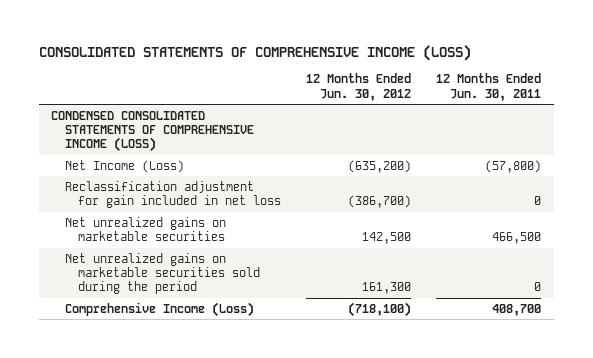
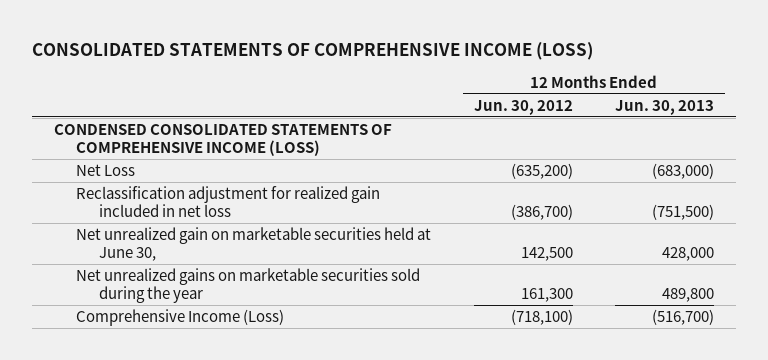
[436,73,542,101] 12 Months Ended Jun. 30, 2011 -> none
none -> [615,99,715,115] Jun. 30, 2013
[64,159,184,173] Net Income (Loss) -> [76,163,136,176] Net Loss
[64,180,282,209] Reclassification adjustment for gain included in net loss -> [76,185,381,217] Reclassification adjustment for realized gain included in net loss
[64,216,226,242] Net unrealized gains on marketable securities -> [76,226,432,261] Net unrealized gain on marketable securities held at June 30,
[64,252,261,295] Net unrealized gains on marketable securities sold during the period -> [76,267,421,303] Net unrealized gains on marketable securities sold during the year

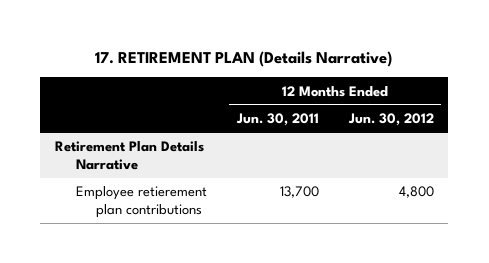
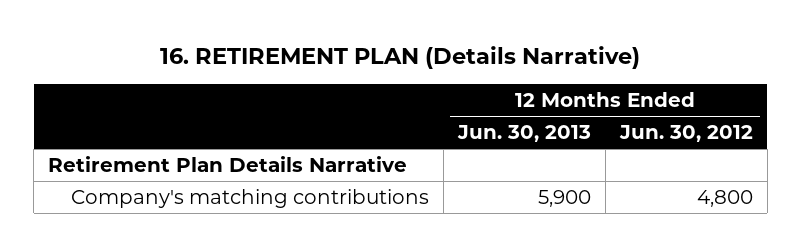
[95,50,393,67] 17. RETIREMENT PLAN (Details Narrative) -> [160,46,641,70] 16. RETIREMENT PLAN (Details Narrative)
[235,113,319,127] Jun. 30, 2011 -> none
none -> [456,125,591,143] Jun. 30, 2013
[75,186,207,219] Employee retierement plan contributions -> [70,188,429,208] Company's matching contributions

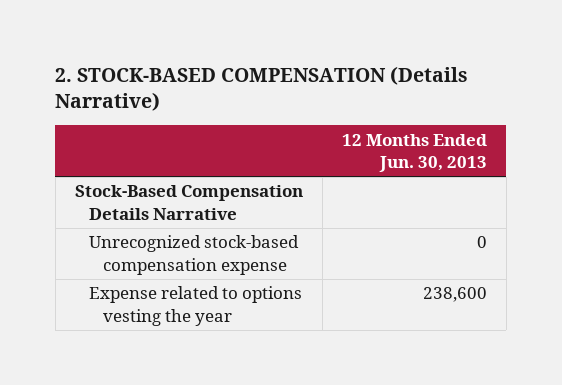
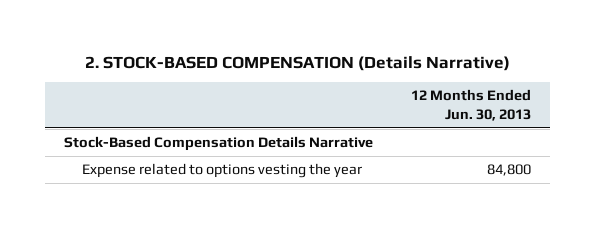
[88,235,299,275] Unrecognized stock-based compensation expense -> none
[422,287,487,303] 238,600 -> [487,164,532,177] 84,800

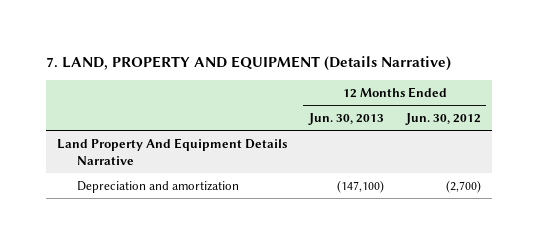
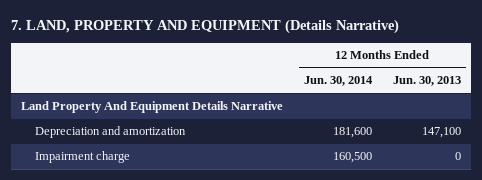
[404,112,481,125] Jun. 30, 2012 -> none
none -> [303,76,373,87] Jun. 30, 2014
[336,179,384,193] (147,100) -> [421,127,461,139] 147,100
none -> [34,151,130,164] Impairment charge

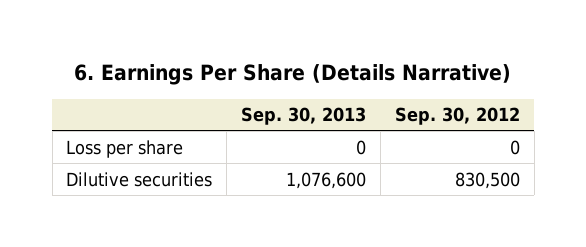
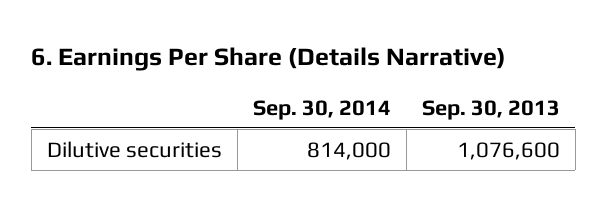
[394,107,520,126] Sep. 30, 2012 -> none
none -> [252,99,391,120] Sep. 30, 2014
[66,139,184,158] Loss per share -> none

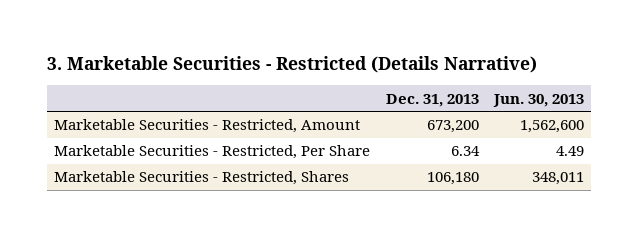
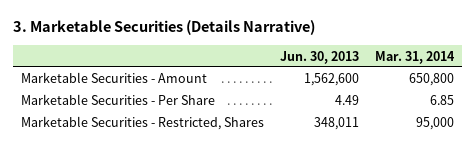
[46,56,537,74] 3. Marketable Securities - Restricted (Details Narrative) -> [12,20,315,36] 3. Marketable Securities (Details Narrative)
[385,93,479,107] Dec. 31, 2013 -> none
none -> [375,50,456,64] Mar. 31, 2014
[54,119,361,134] Marketable Securities - Restricted, Amount -> [20,72,207,84] Marketable Securities - Amount
[54,145,371,160] Marketable Securities - Restricted, Per Share -> [20,94,215,106] Marketable Securities - Per Share

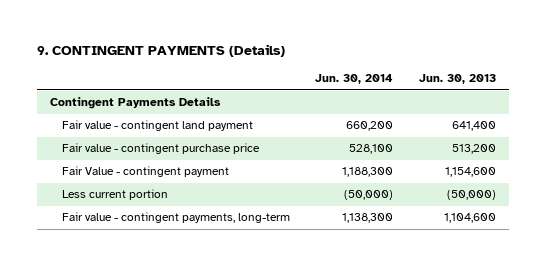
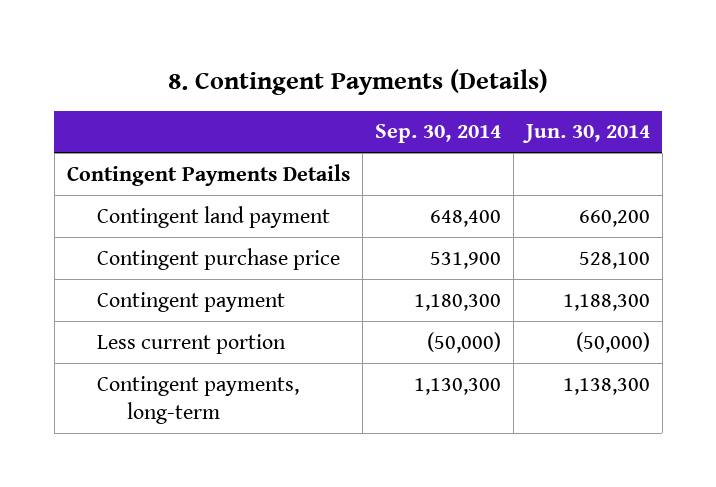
[36,44,285,58] 9. CONTINGENT PAYMENTS (Details) -> [168,68,549,95] 8. Contingent Payments (Details)
[418,74,496,85] Jun. 30, 2013 -> none
none -> [374,124,501,144] Sep. 30, 2014
[61,120,253,132] Fair value - contingent land payment -> [96,205,330,228] Contingent land payment
[61,143,260,155] Fair value - contingent purchase price -> [96,247,340,270] Contingent purchase price
[61,166,229,178] Fair Value - contingent payment -> [96,291,285,312] Contingent payment
[61,212,290,224] Fair value - contingent payments, long-term -> [96,375,299,425] Contingent payments, long-term

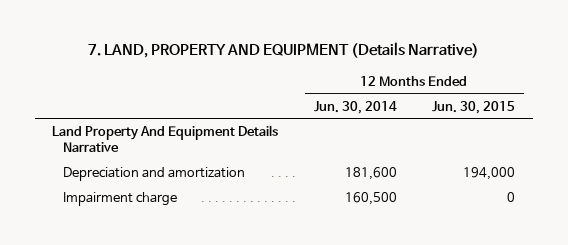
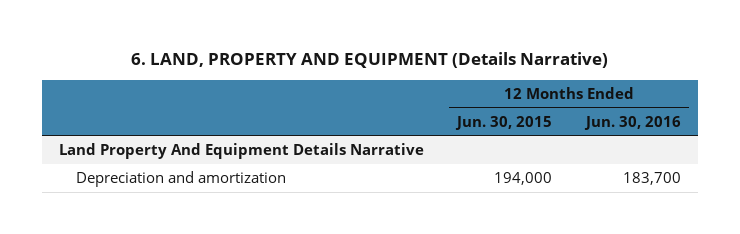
[87,42,479,59] 7. LAND, PROPERTY AND EQUIPMENT (Details Narrative) -> [130,51,608,68] 6. LAND, PROPERTY AND EQUIPMENT (Details Narrative)
[313,100,397,114] Jun. 30, 2014 -> none
none -> [583,115,681,130] Jun. 30, 2016
[62,192,177,207] Impairment charge -> none

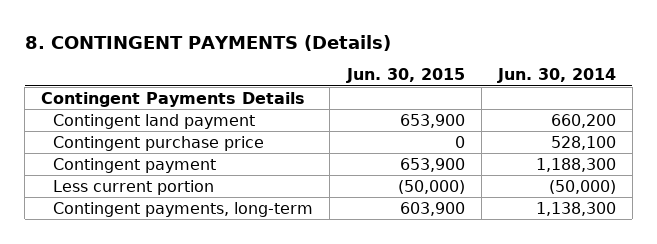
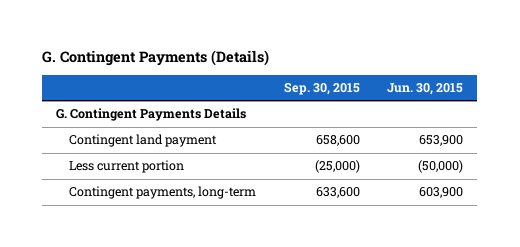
[24,34,391,51] 8. CONTINGENT PAYMENTS (Details) -> [42,50,270,67] G. Contingent Payments (Details)
[496,68,616,84] Jun. 30, 2014 -> none
none -> [283,82,360,96] Sep. 30, 2015
[41,91,306,107] Contingent Payments Details -> [56,108,247,122] G. Contingent Payments Details
[53,135,265,151] Contingent purchase price -> none
[53,157,217,173] Contingent payment -> none

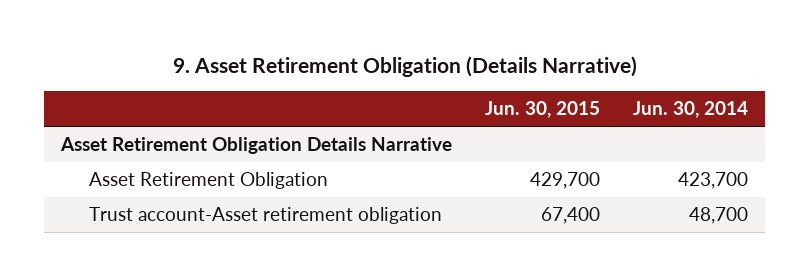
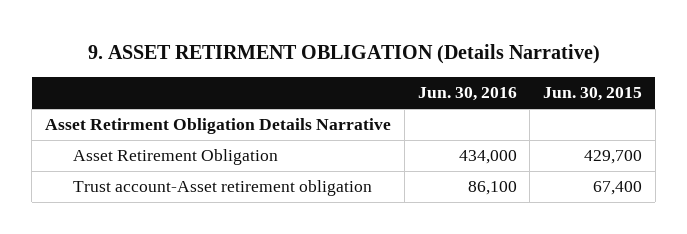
[172,55,637,77] 9. Asset Retirement Obligation (Details Narrative) -> [87,44,600,65] 9. ASSET RETIRMENT OBLIGATION (Details Narrative)
[633,101,749,119] Jun. 30, 2014 -> none
none -> [417,87,517,102] Jun. 30, 2016
[60,137,453,155] Asset Retirement Obligation Details Narrative -> [45,118,392,135] Asset Retirment Obligation Details Narrative

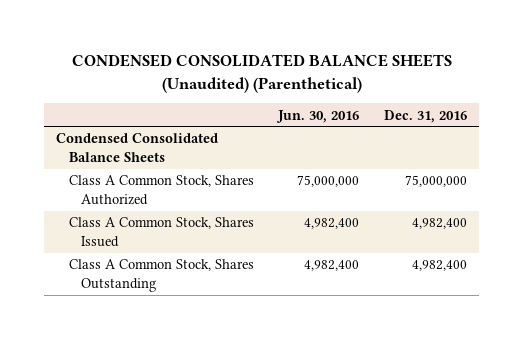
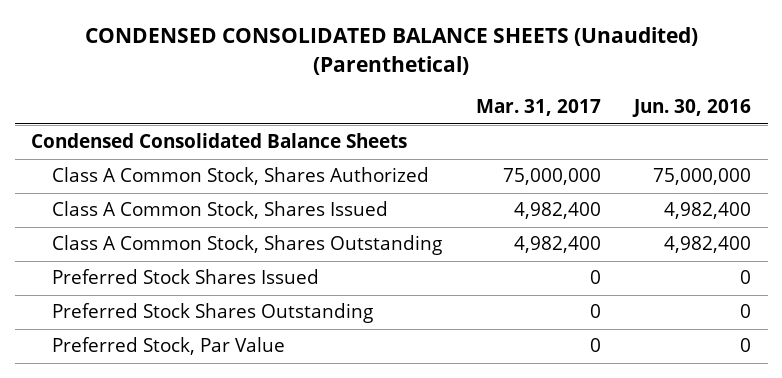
[383,109,467,123] Dec. 31, 2016 -> none
none -> [475,99,601,117] Mar. 31, 2017
none -> [52,269,320,285] Preferred Stock Shares Issued
none -> [52,303,374,324] Preferred Stock Shares Outstanding
none -> [52,337,286,356] Preferred Stock, Par Value

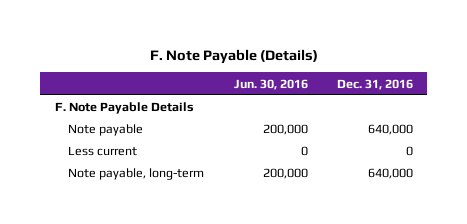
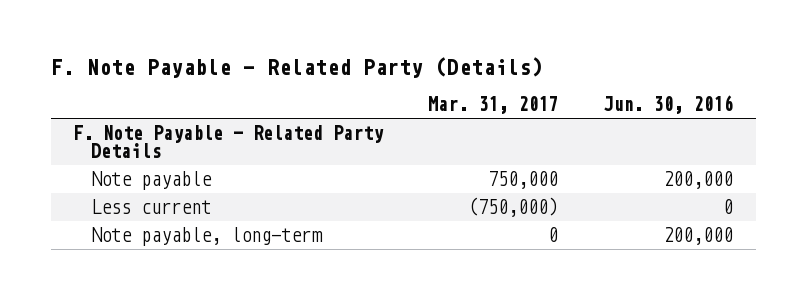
[149,48,318,64] F. Note Payable (Details) -> [50,56,543,78] F. Note Payable - Related Party (Details)
[336,78,413,90] Dec. 31, 2016 -> none
none -> [428,96,559,115] Mar. 31, 2017
[54,102,194,115] F. Note Payable Details -> [73,125,385,159] F. Note Payable - Related Party Details

